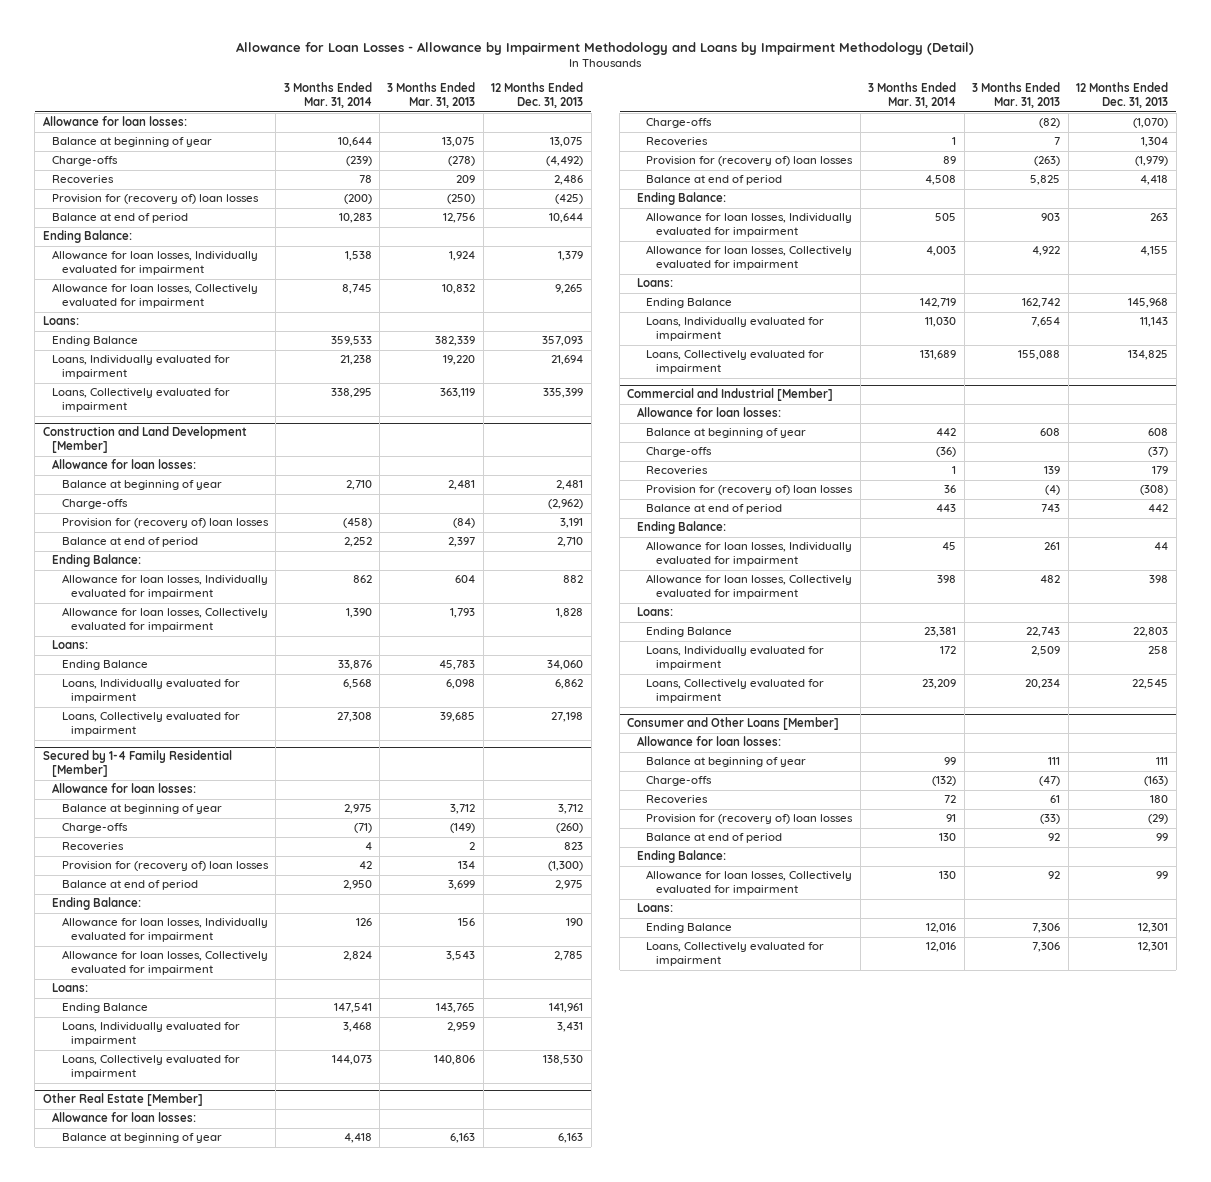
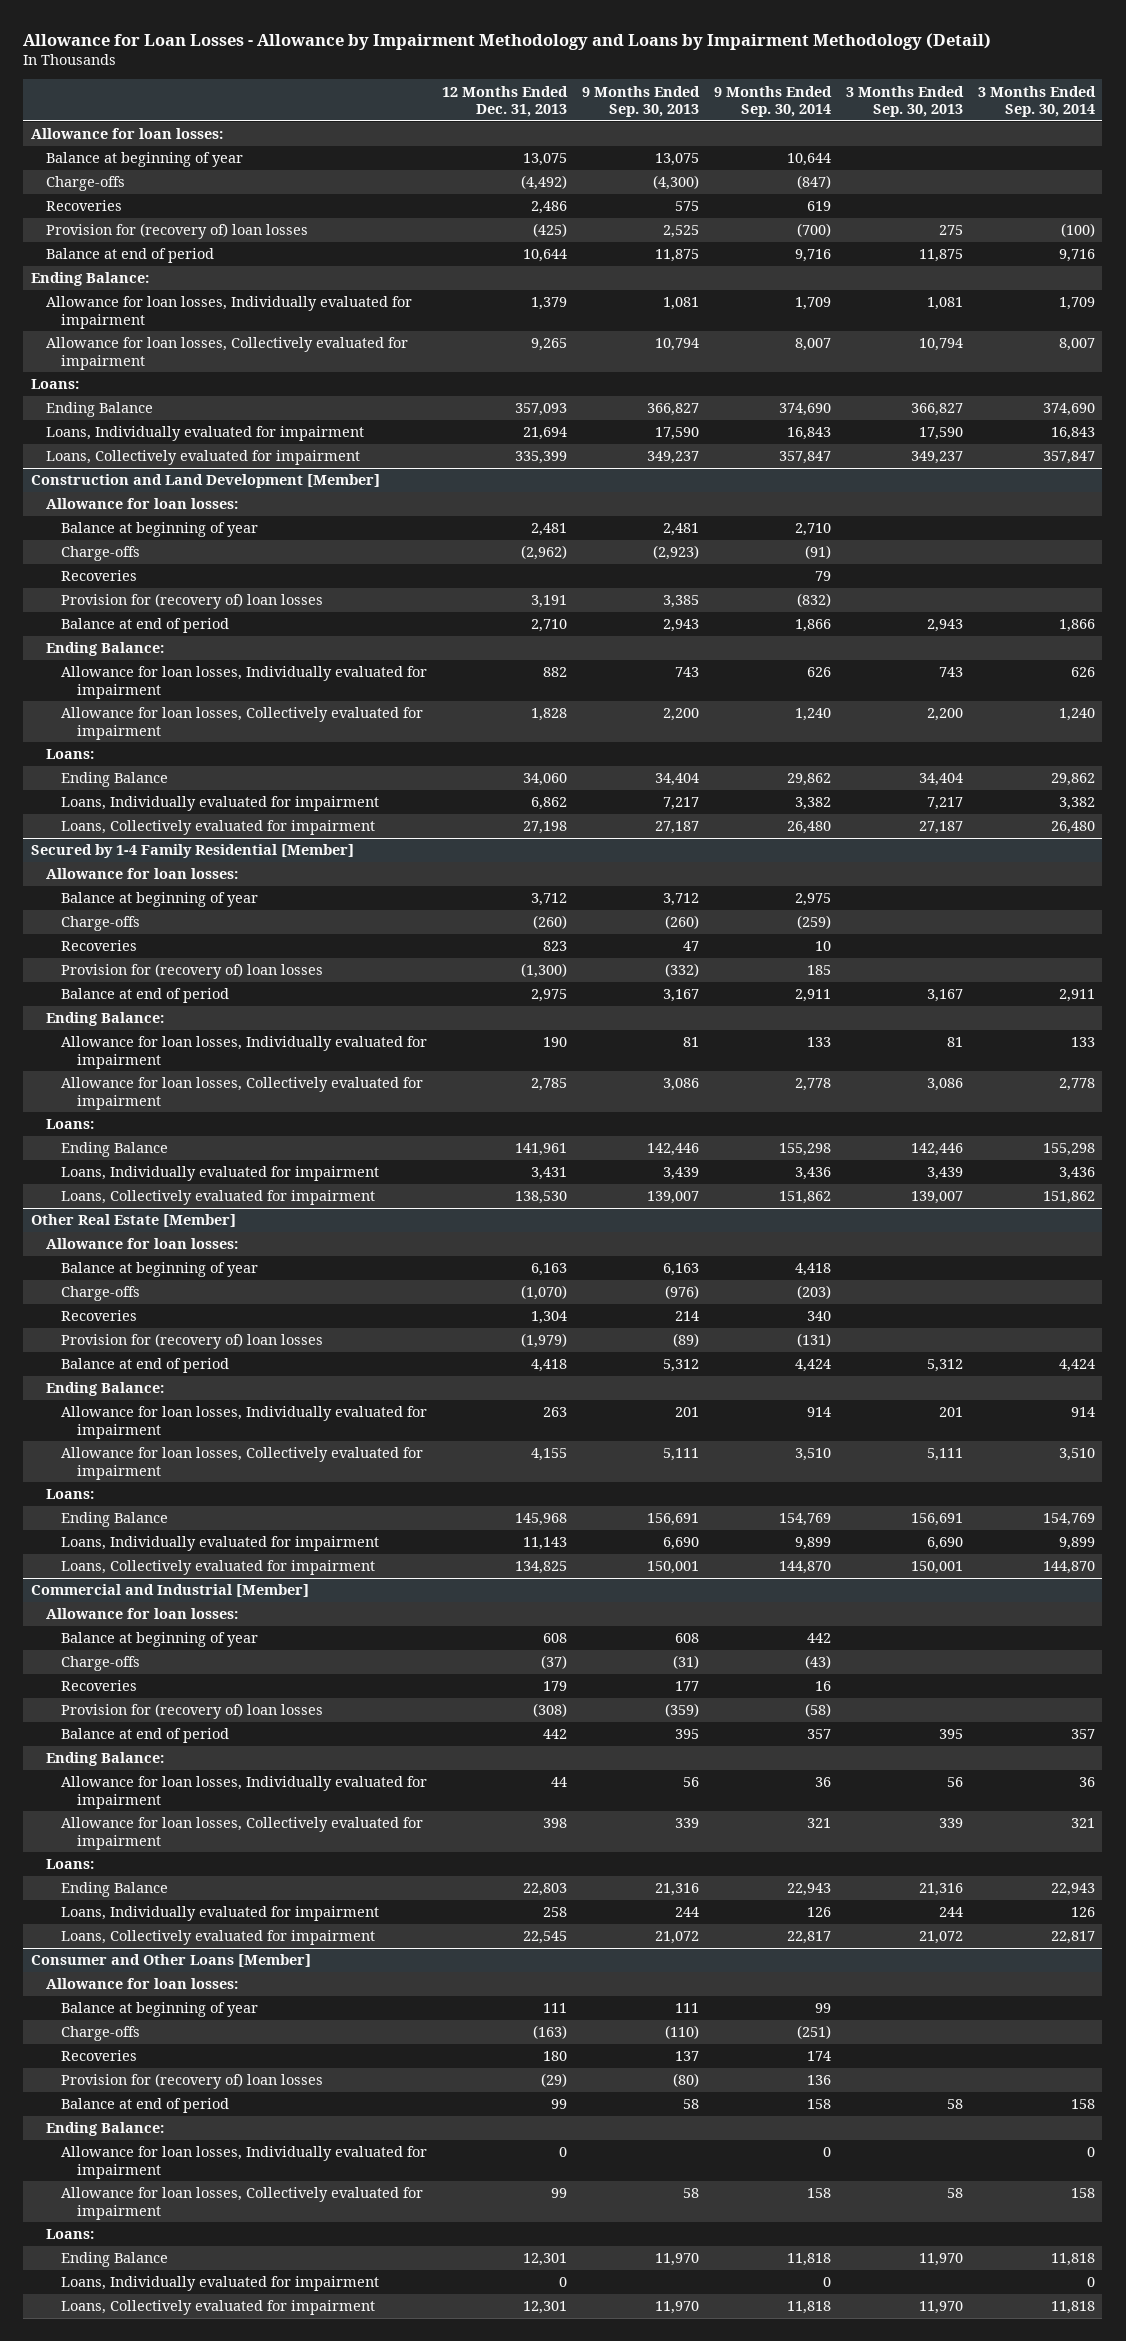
[283,82,372,109] 3 Months Ended Mar. 31, 2014 -> none
[387,82,476,109] 3 Months Ended Mar. 31, 2013 -> none
none -> [582,85,701,118] 9 Months Ended Sep. 30, 2013
none -> [714,85,833,118] 9 Months Ended Sep. 30, 2014
none -> [846,85,965,118] 3 Months Ended Sep. 30, 2013
none -> [978,85,1097,118] 3 Months Ended Sep. 30, 2014
none -> [61,570,138,582] Recoveries
none -> [61,2146,428,2179] Allowance for loan losses, Individually evaluated for impairment
none -> [61,2276,380,2292] Loans, Individually evaluated for impairment

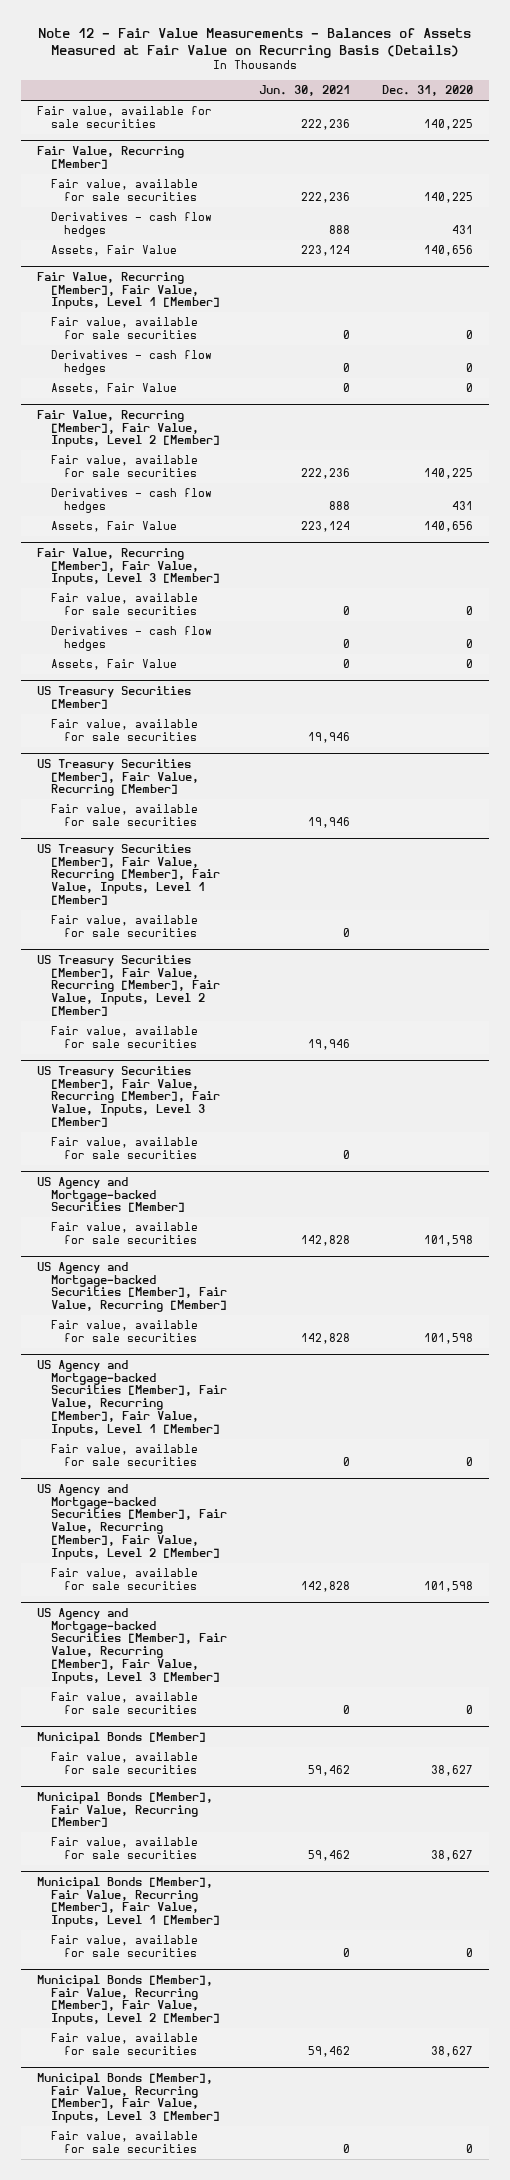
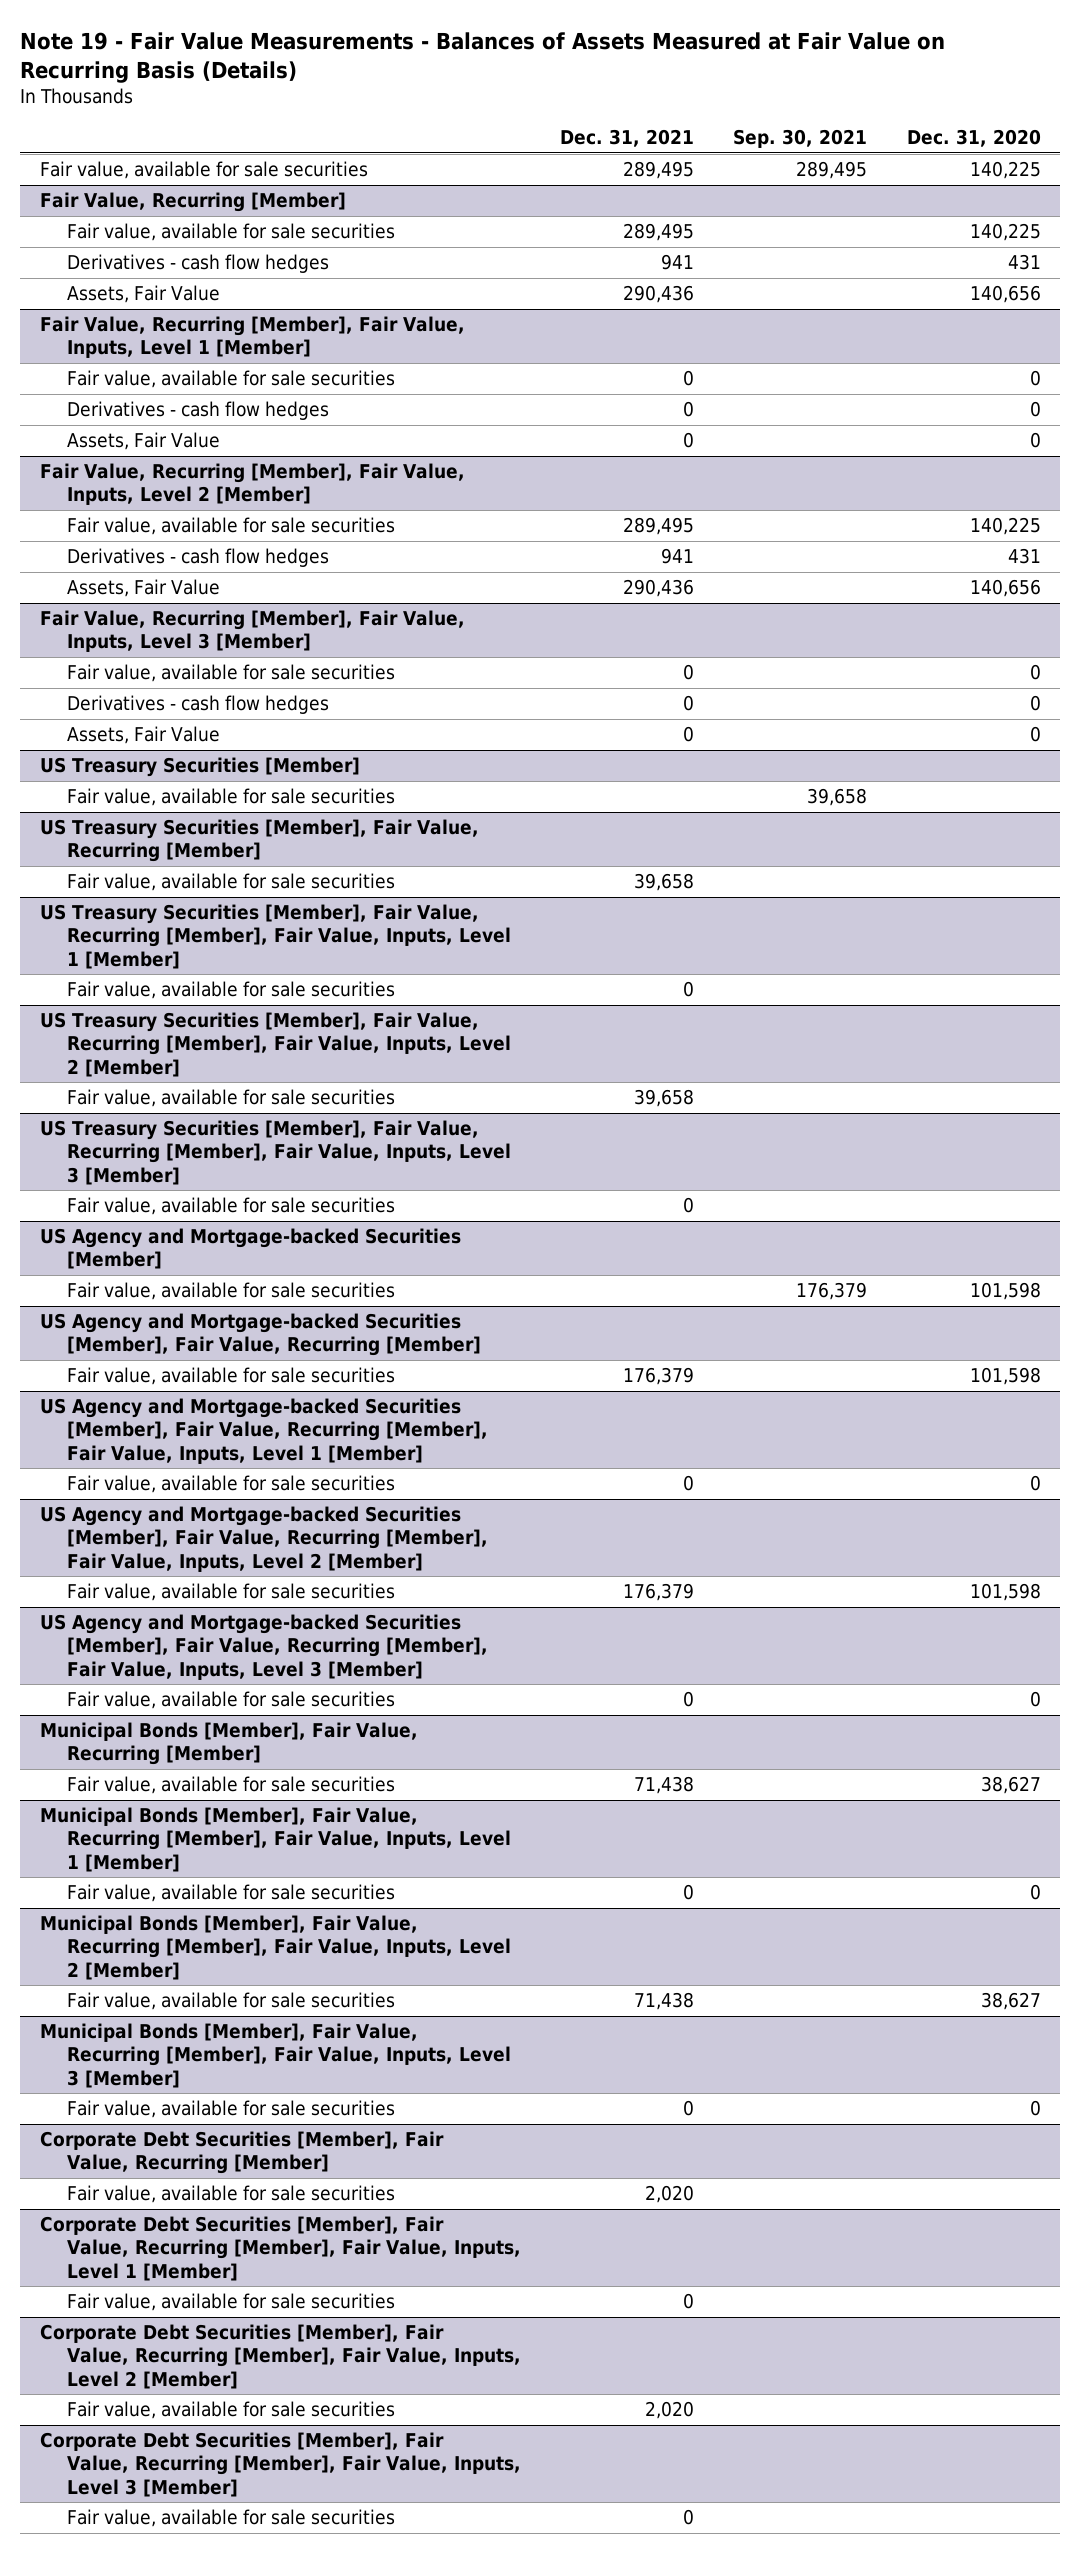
[37,27,471,58] Note 12 - Fair Value Measurements - Balances of Assets Measured at Fair Value on Recurring Basis (Details) -> [20,32,946,83] Note 19 - Fair Value Measurements - Balances of Assets Measured at Fair Value on Recurring Basis (Details)
[258,85,350,97] Jun. 30, 2021 -> none
none -> [559,128,694,147] Dec. 31, 2021
none -> [733,128,868,148] Sep. 30, 2021
[37,1731,207,1744] Municipal Bonds [Member] -> none
[50,1752,198,1775] Fair value, available for sale securities -> none
none -> [39,2131,444,2175] Corporate Debt Securities [Member], Fair Value, Recurring [Member]
none -> [66,2185,395,2204] Fair value, available for sale securities
none -> [39,2216,521,2281] Corporate Debt Securities [Member], Fair Value, Recurring [Member], Fair Value, Inputs, Level 1 [Member]
none -> [66,2293,395,2312] Fair value, available for sale securities
none -> [39,2324,521,2389] Corporate Debt Securities [Member], Fair Value, Recurring [Member], Fair Value, Inputs, Level 2 [Member]
none -> [66,2401,395,2420] Fair value, available for sale securities
none -> [39,2432,521,2497] Corporate Debt Securities [Member], Fair Value, Recurring [Member], Fair Value, Inputs, Level 3 [Member]
none -> [66,2509,395,2528] Fair value, available for sale securities

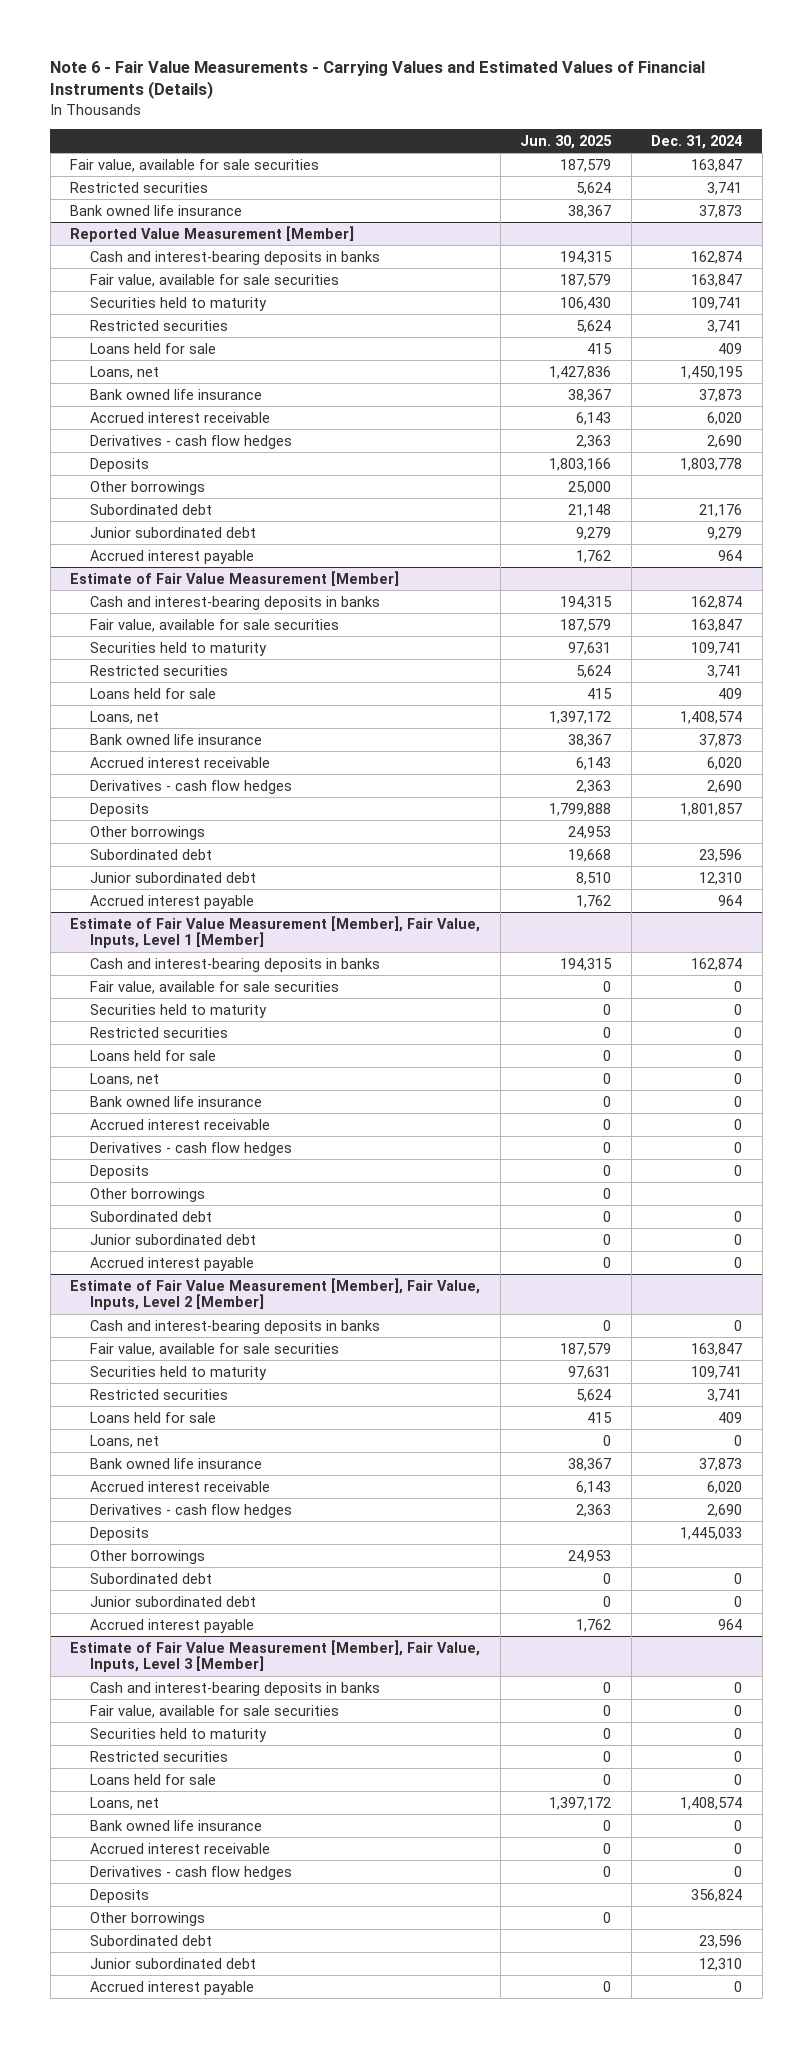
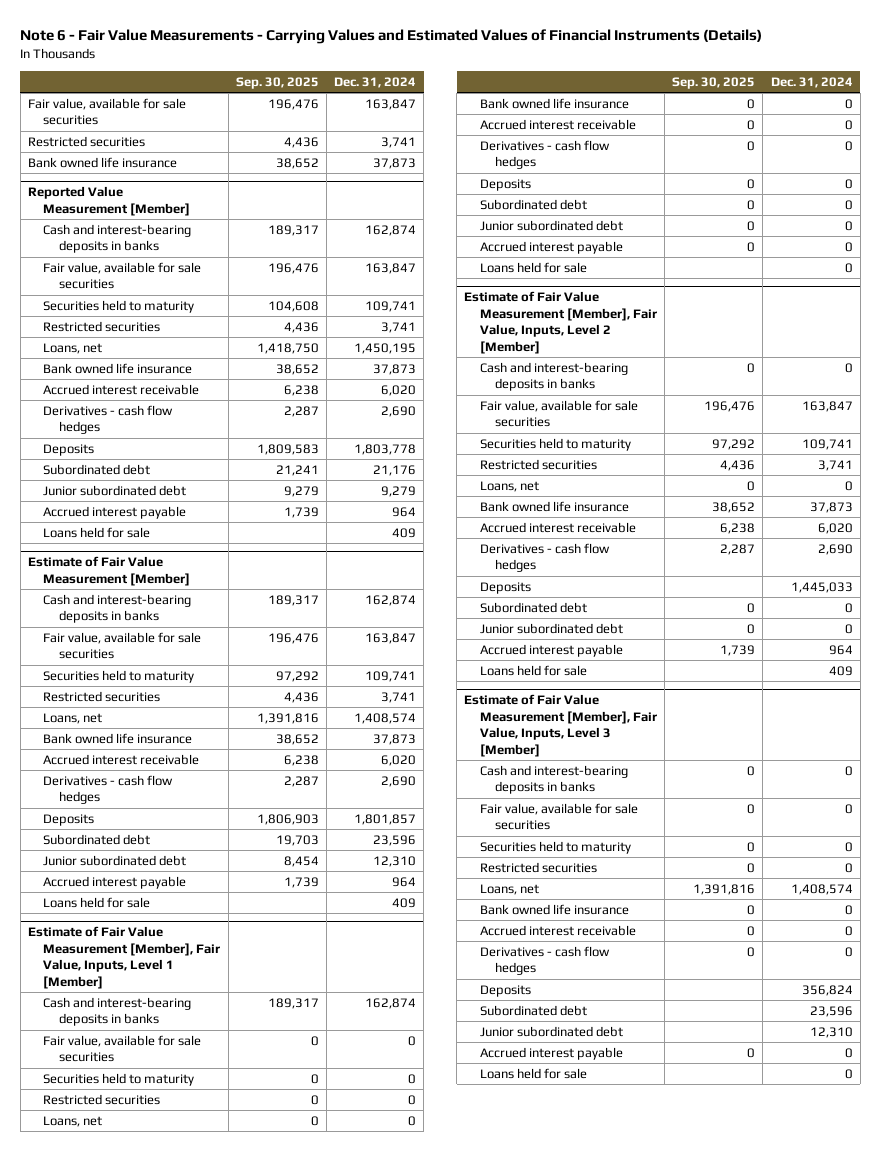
[520,134,613,149] Jun. 30, 2025 -> none
none -> [235,76,319,89] Sep. 30, 2025
[89,480,205,495] Other borrowings -> none
[89,342,216,354] Loans held for sale -> [43,526,151,538] Loans held for sale
[89,825,205,840] Other borrowings -> none
[89,687,216,699] Loans held for sale -> [43,896,151,908] Loans held for sale
[89,1187,205,1202] Other borrowings -> none
[89,1049,216,1061] Loans held for sale -> [479,261,587,273] Loans held for sale
[89,1549,205,1564] Other borrowings -> none
[89,1411,216,1423] Loans held for sale -> [479,664,587,676] Loans held for sale
[89,1911,205,1926] Other borrowings -> none
[89,1773,216,1785] Loans held for sale -> [479,1067,587,1079] Loans held for sale

